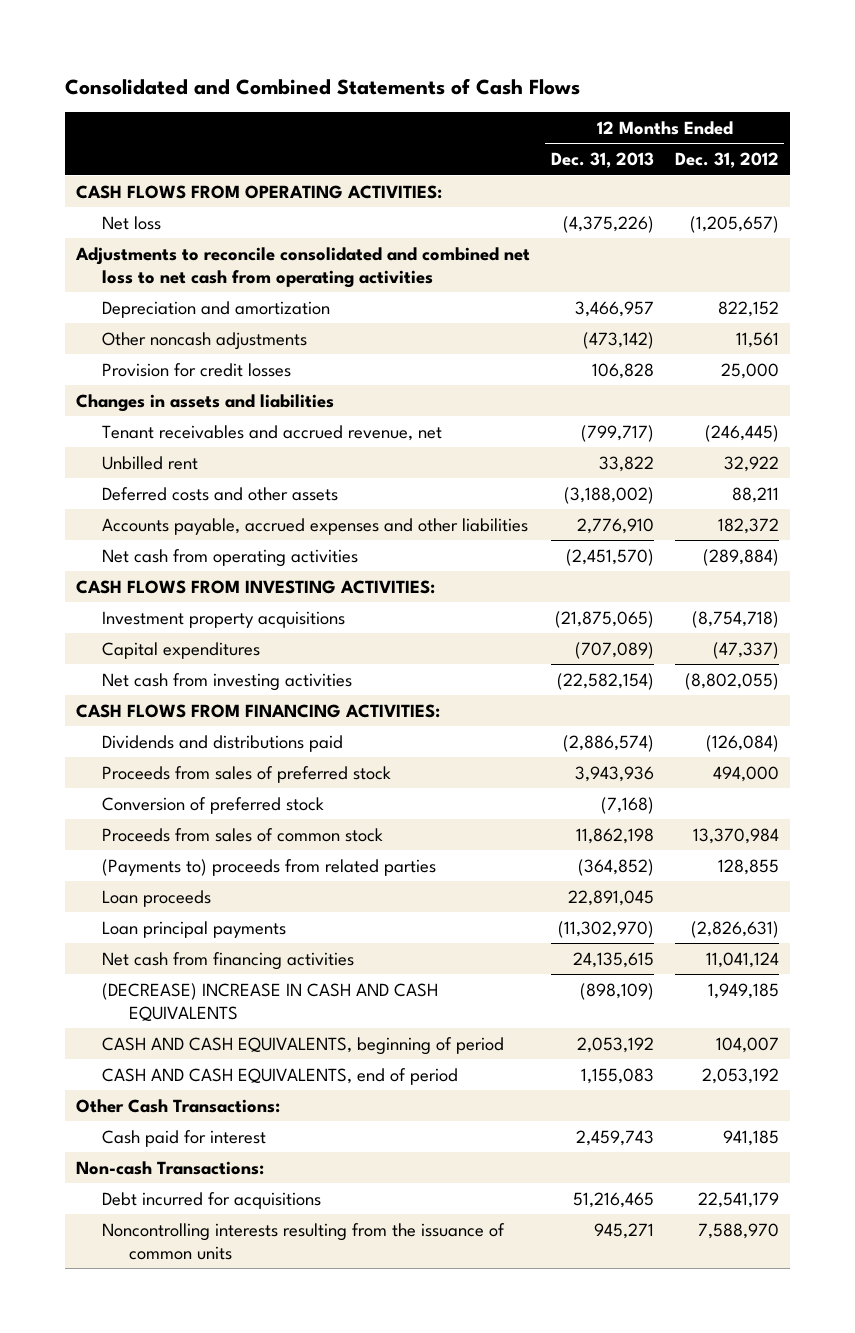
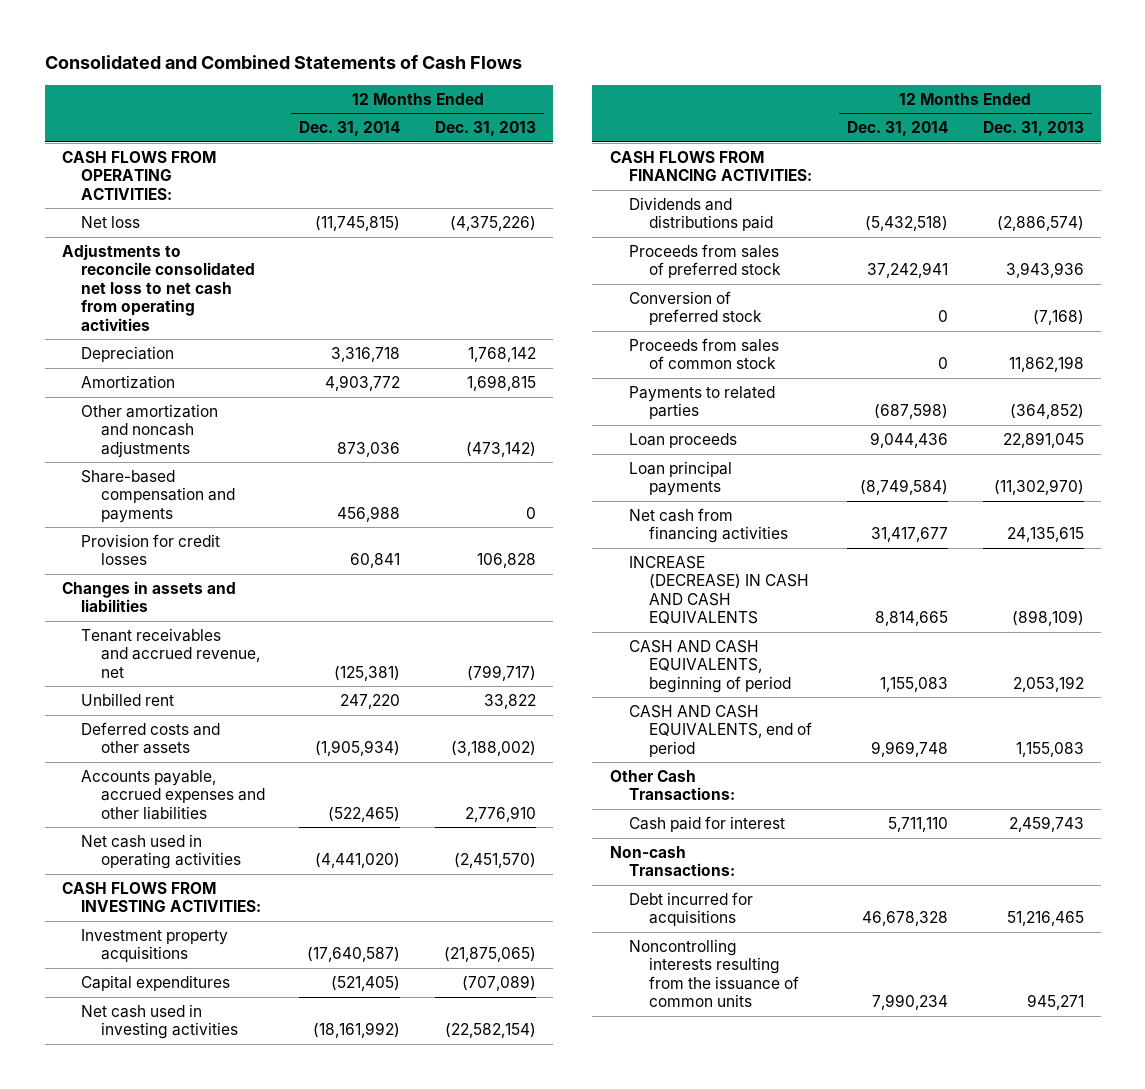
[675,152,780,169] Dec. 31, 2012 -> none
none -> [299,121,401,137] Dec. 31, 2014
[102,300,331,318] Depreciation and amortization -> none
[74,246,530,288] Adjustments to reconcile consolidated and combined net loss to net cash from operating activities -> [61,244,256,331] Adjustments to reconcile consolidated net loss to net cash from operating activities
none -> [81,346,175,363] Depreciation
none -> [81,375,176,390] Amortization
[102,331,308,350] Other noncash adjustments -> [81,404,219,458] Other amortization and noncash adjustments
none -> [81,470,235,523] Share-based compensation and payments
[102,548,359,567] Net cash from operating activities -> [81,834,241,870] Net cash used in operating activities
[102,672,353,691] Net cash from investing activities -> [81,1004,238,1040] Net cash used in investing activities
[102,858,437,876] (Payments to) proceeds from related parties -> [629,386,776,420] Payments to related parties
[102,982,439,1022] (DECREASE) INCREASE IN CASH AND CASH EQUIVALENTS -> [629,556,809,625] INCREASE (DECREASE) IN CASH AND CASH EQUIVALENTS

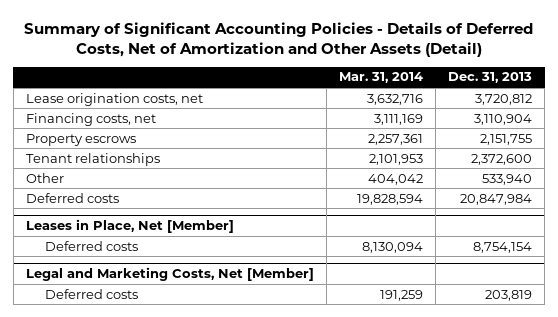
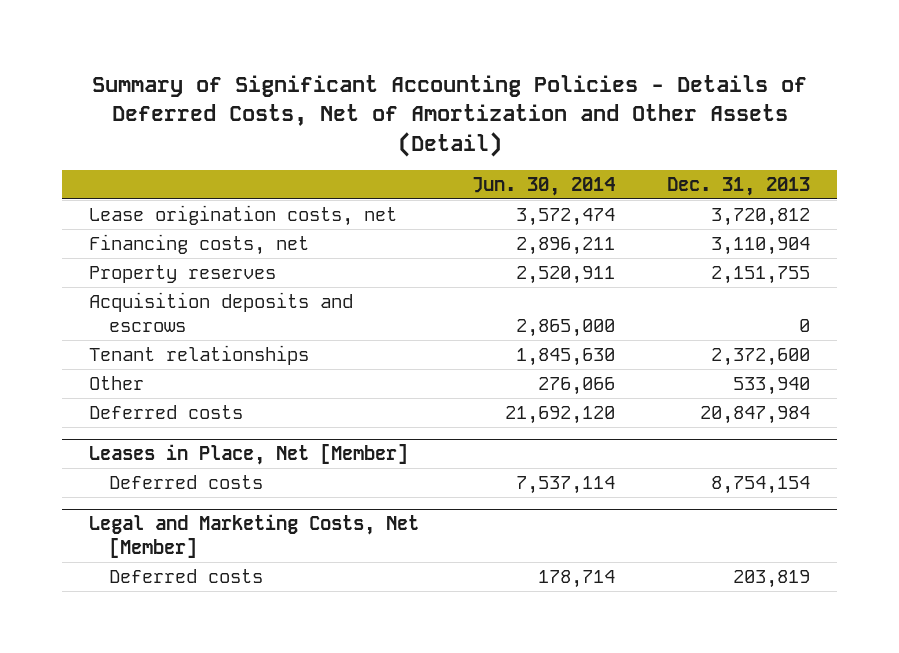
[339,72,424,84] Mar. 31, 2014 -> none
none -> [471,176,615,196] Jun. 30, 2014
[25,133,136,146] Property escrows -> [88,265,276,284] Property reserves
none -> [88,292,353,333] Acquisition deposits and escrows

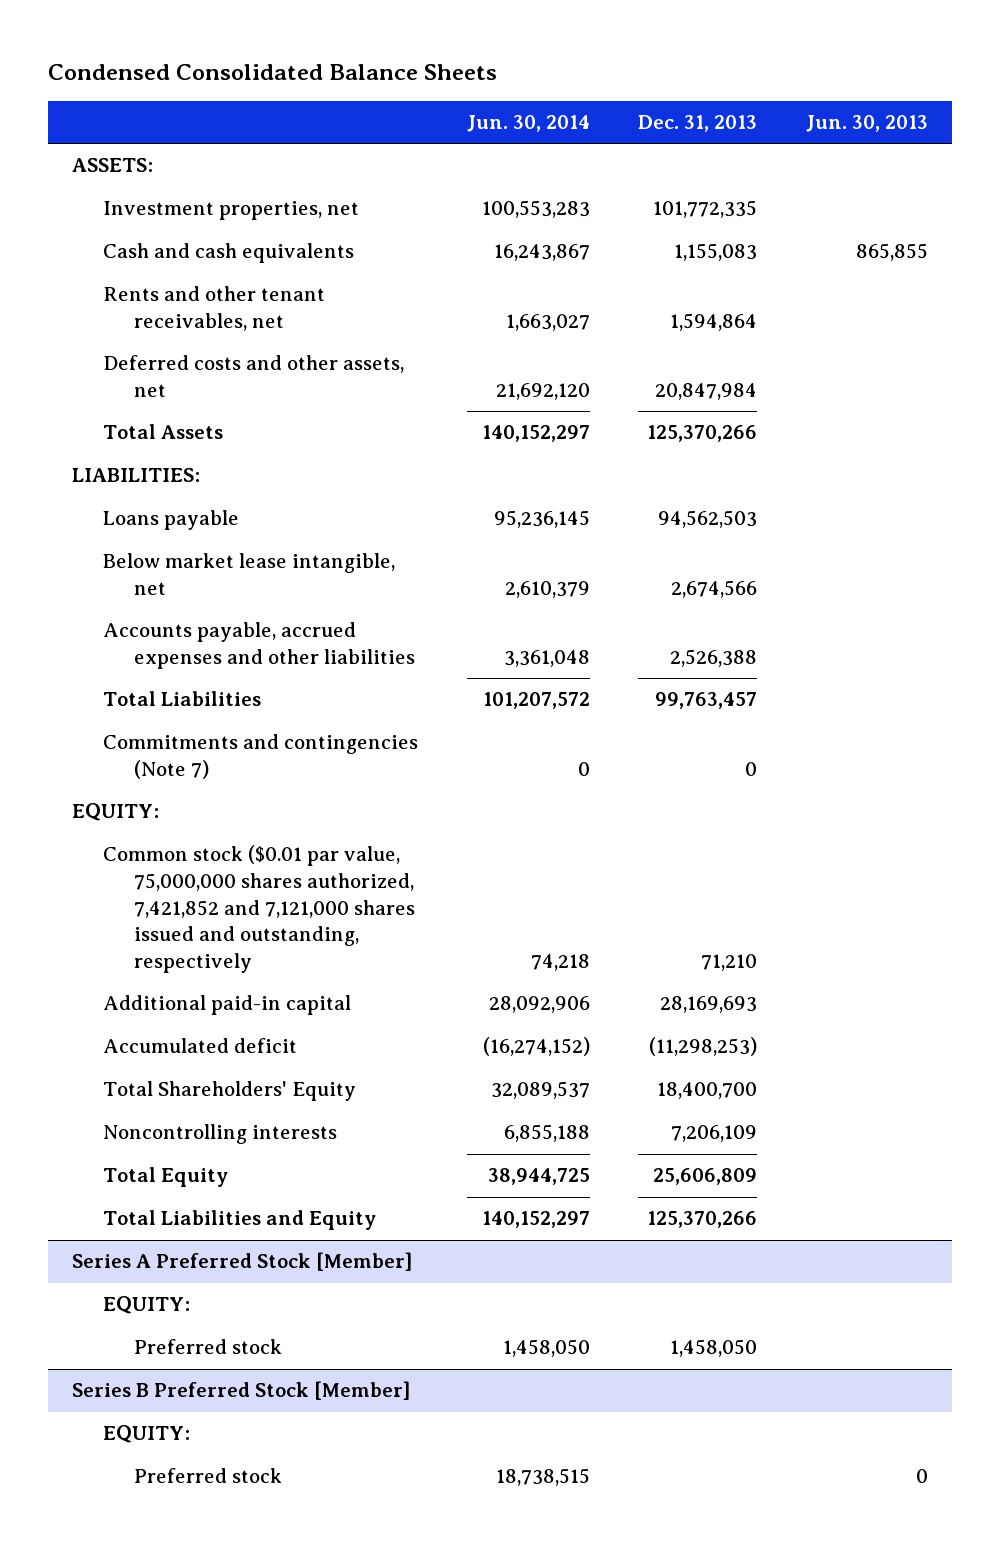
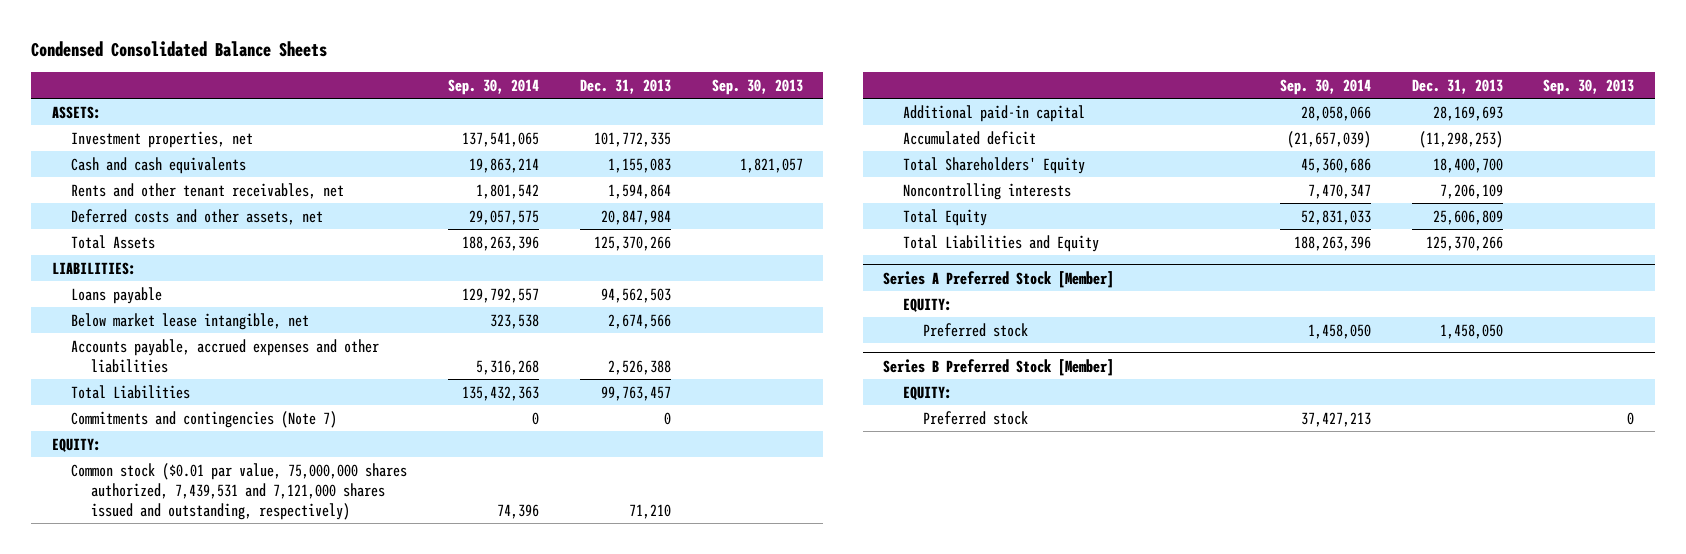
[466,115,590,133] Jun. 30, 2014 -> none
[805,115,928,133] Jun. 30, 2013 -> none
none -> [448,78,540,95] Sep. 30, 2014
none -> [711,78,803,95] Sep. 30, 2013
[103,845,416,973] Common stock ($0.01 par value, 75,000,000 shares authorized, 7,421,852 and 7,121,000 shares issued and outstanding, respectively -> [71,462,408,520] Common stock ($0.01 par value, 75,000,000 shares authorized, 7,439,531 and 7,121,000 shares issued and outstanding, respectively)

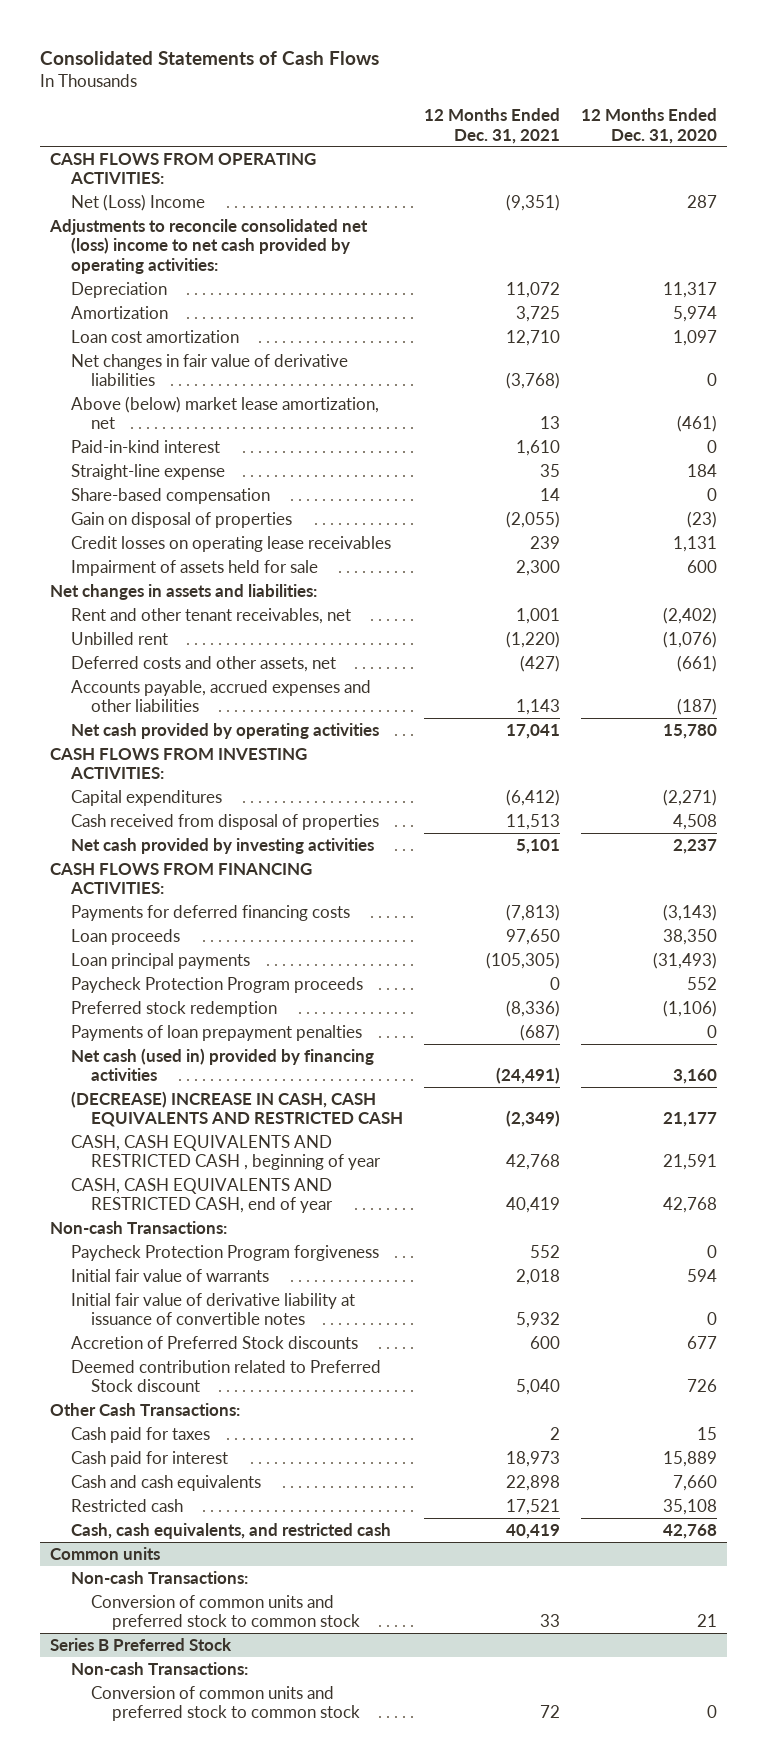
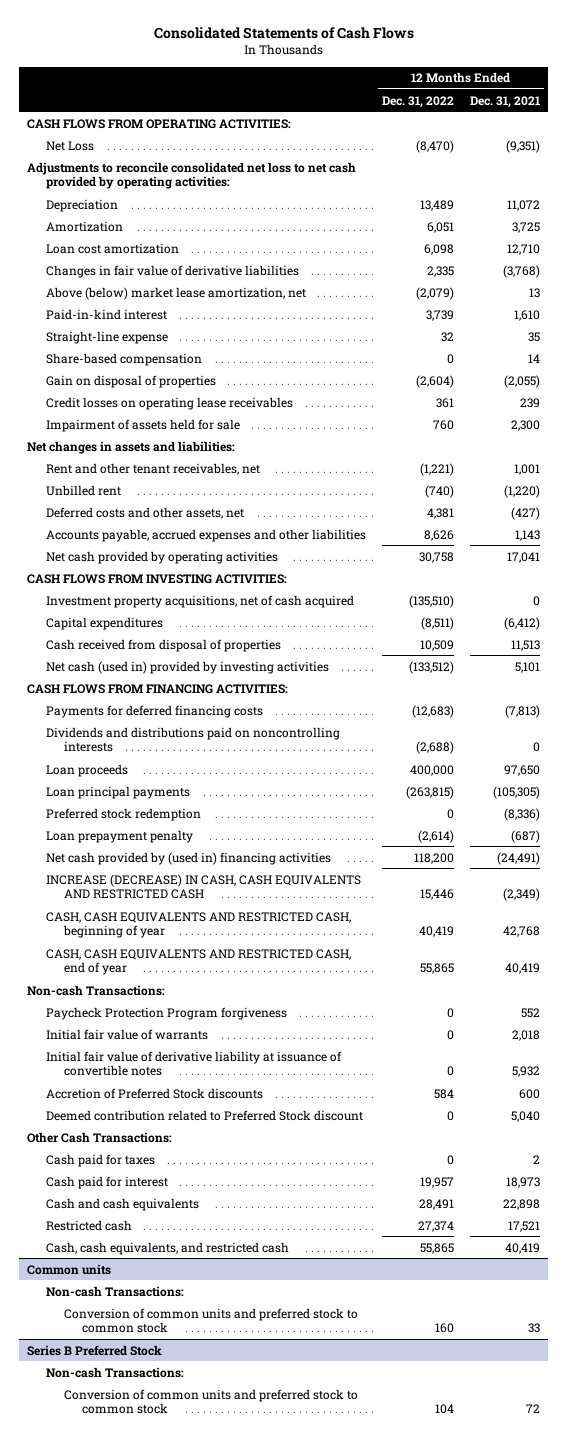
[580,107,717,144] 12 Months Ended Dec. 31, 2020 -> none
none -> [381,95,454,108] Dec. 31, 2022
[70,193,205,211] Net (Loss) Income -> [45,140,94,151] Net Loss
[49,218,369,274] Adjustments to reconcile consolidated net (loss) income to net cash provided by operating activities: -> [27,161,357,190] Adjustments to reconcile consolidated net loss to net cash provided by operating activities:
[70,353,348,387] Net changes in fair value of derivative liabilities -> [45,264,299,278] Changes in fair value of derivative liabilities
none -> [45,594,354,608] Investment property acquisitions, net of cash acquired
[70,837,374,854] Net cash provided by investing activities -> [45,660,329,674] Net cash (used in) provided by investing activities
none -> [45,726,340,753] Dividends and distributions paid on noncontrolling interests
[70,976,363,993] Paycheck Protection Program proceeds -> none
[70,1024,362,1041] Payments of loan prepayment penalties -> [45,829,193,843] Loan prepayment penalty
[70,1047,374,1082] Net cash (used in) provided by financing activities -> [45,851,331,865] Net cash provided by (used in) financing activities
[70,1090,404,1128] (DECREASE) INCREASE IN CASH, CASH EQUIVALENTS AND RESTRICTED CASH -> [45,873,361,900] INCREASE (DECREASE) IN CASH, CASH EQUIVALENTS AND RESTRICTED CASH
[70,1134,382,1171] CASH, CASH EQUIVALENTS AND RESTRICTED CASH , beginning of year -> [45,911,351,939] CASH, CASH EQUIVALENTS AND RESTRICTED CASH, beginning of year

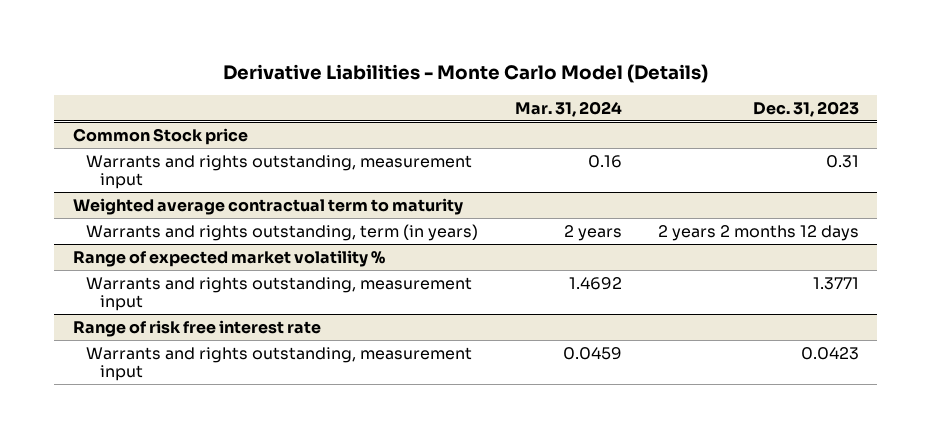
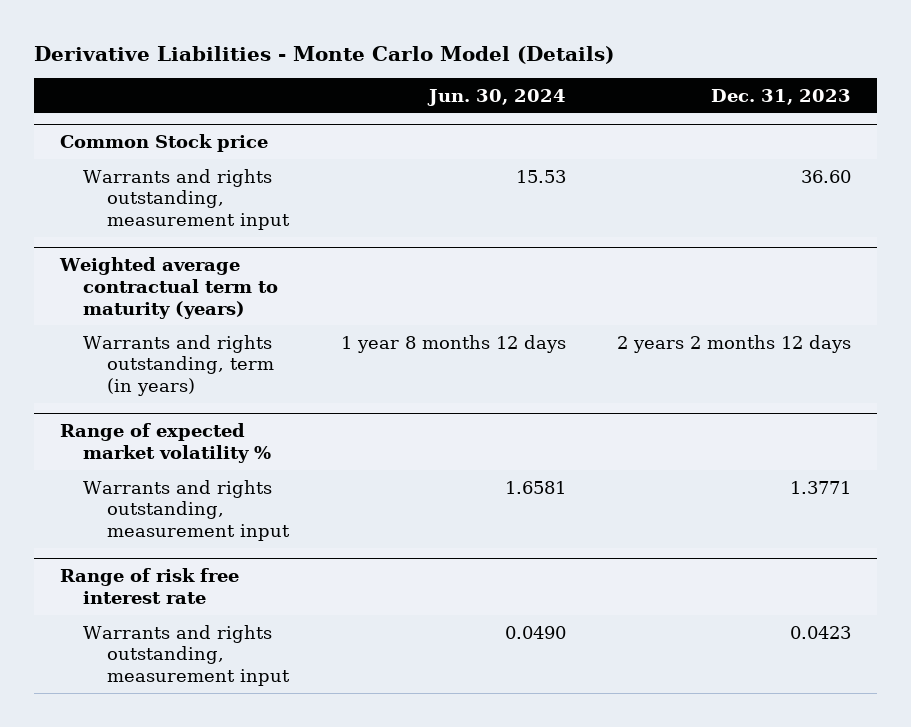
[514,100,622,117] Mar. 31, 2024 -> none
none -> [426,88,566,106] Jun. 30, 2024
[826,154,860,168] 0.31 -> [801,169,852,183] 36.60
[72,197,463,215] Weighted average contractual term to maturity -> [58,257,279,319] Weighted average contractual term to maturity (years)

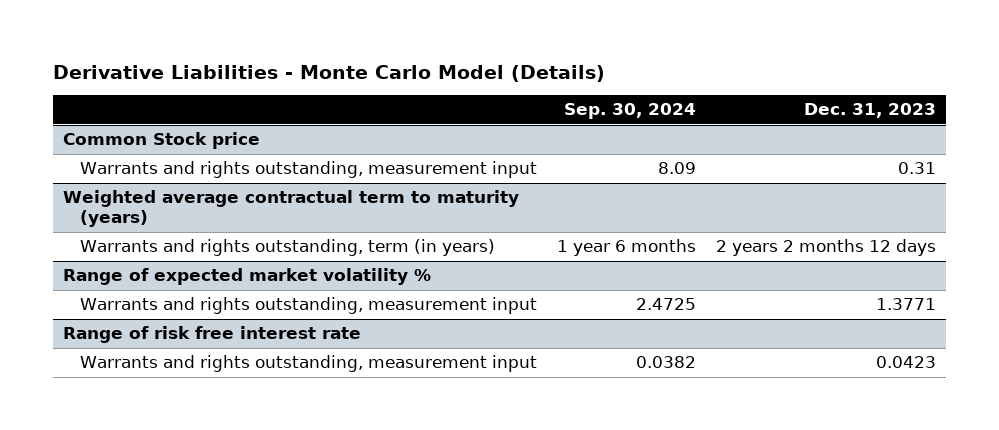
[426,88,566,106] Jun. 30, 2024 -> none
none -> [563,103,696,120] Sep. 30, 2024
[801,169,852,183] 36.60 -> [898,162,937,175] 0.31

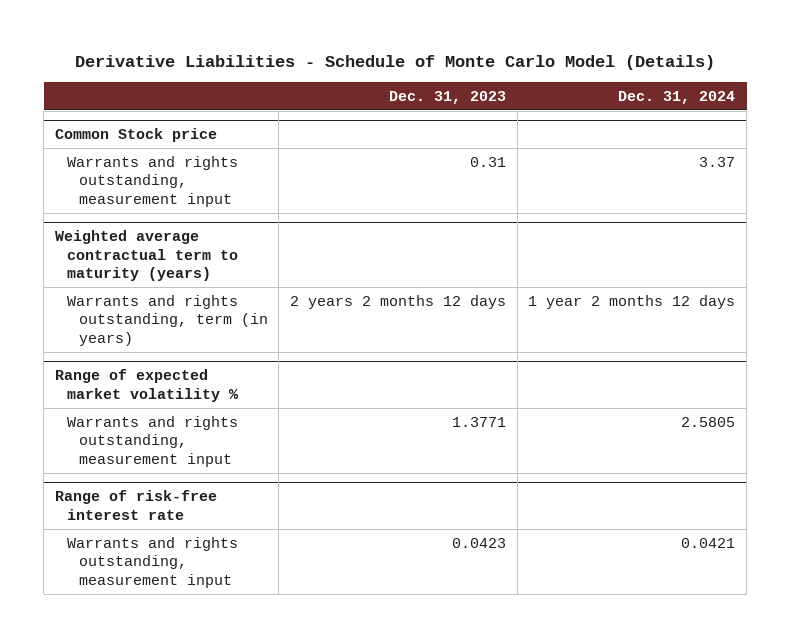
[53,64,606,82] Derivative Liabilities - Monte Carlo Model (Details) -> [75,54,716,70] Derivative Liabilities - Schedule of Monte Carlo Model (Details)
[563,103,696,120] Sep. 30, 2024 -> none
none -> [618,90,736,104] Dec. 31, 2024
[63,326,362,344] Range of risk free interest rate -> [54,490,217,520] Range of risk-free interest rate

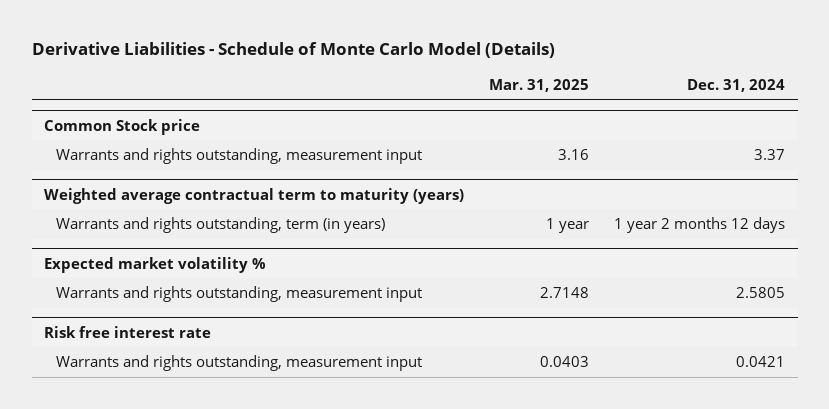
[389,90,507,104] Dec. 31, 2023 -> none
none -> [489,79,590,93] Mar. 31, 2025
[54,369,239,402] Range of expected market volatility % -> [44,256,267,273] Expected market volatility %
[54,490,217,520] Range of risk-free interest rate -> [44,325,212,338] Risk free interest rate

